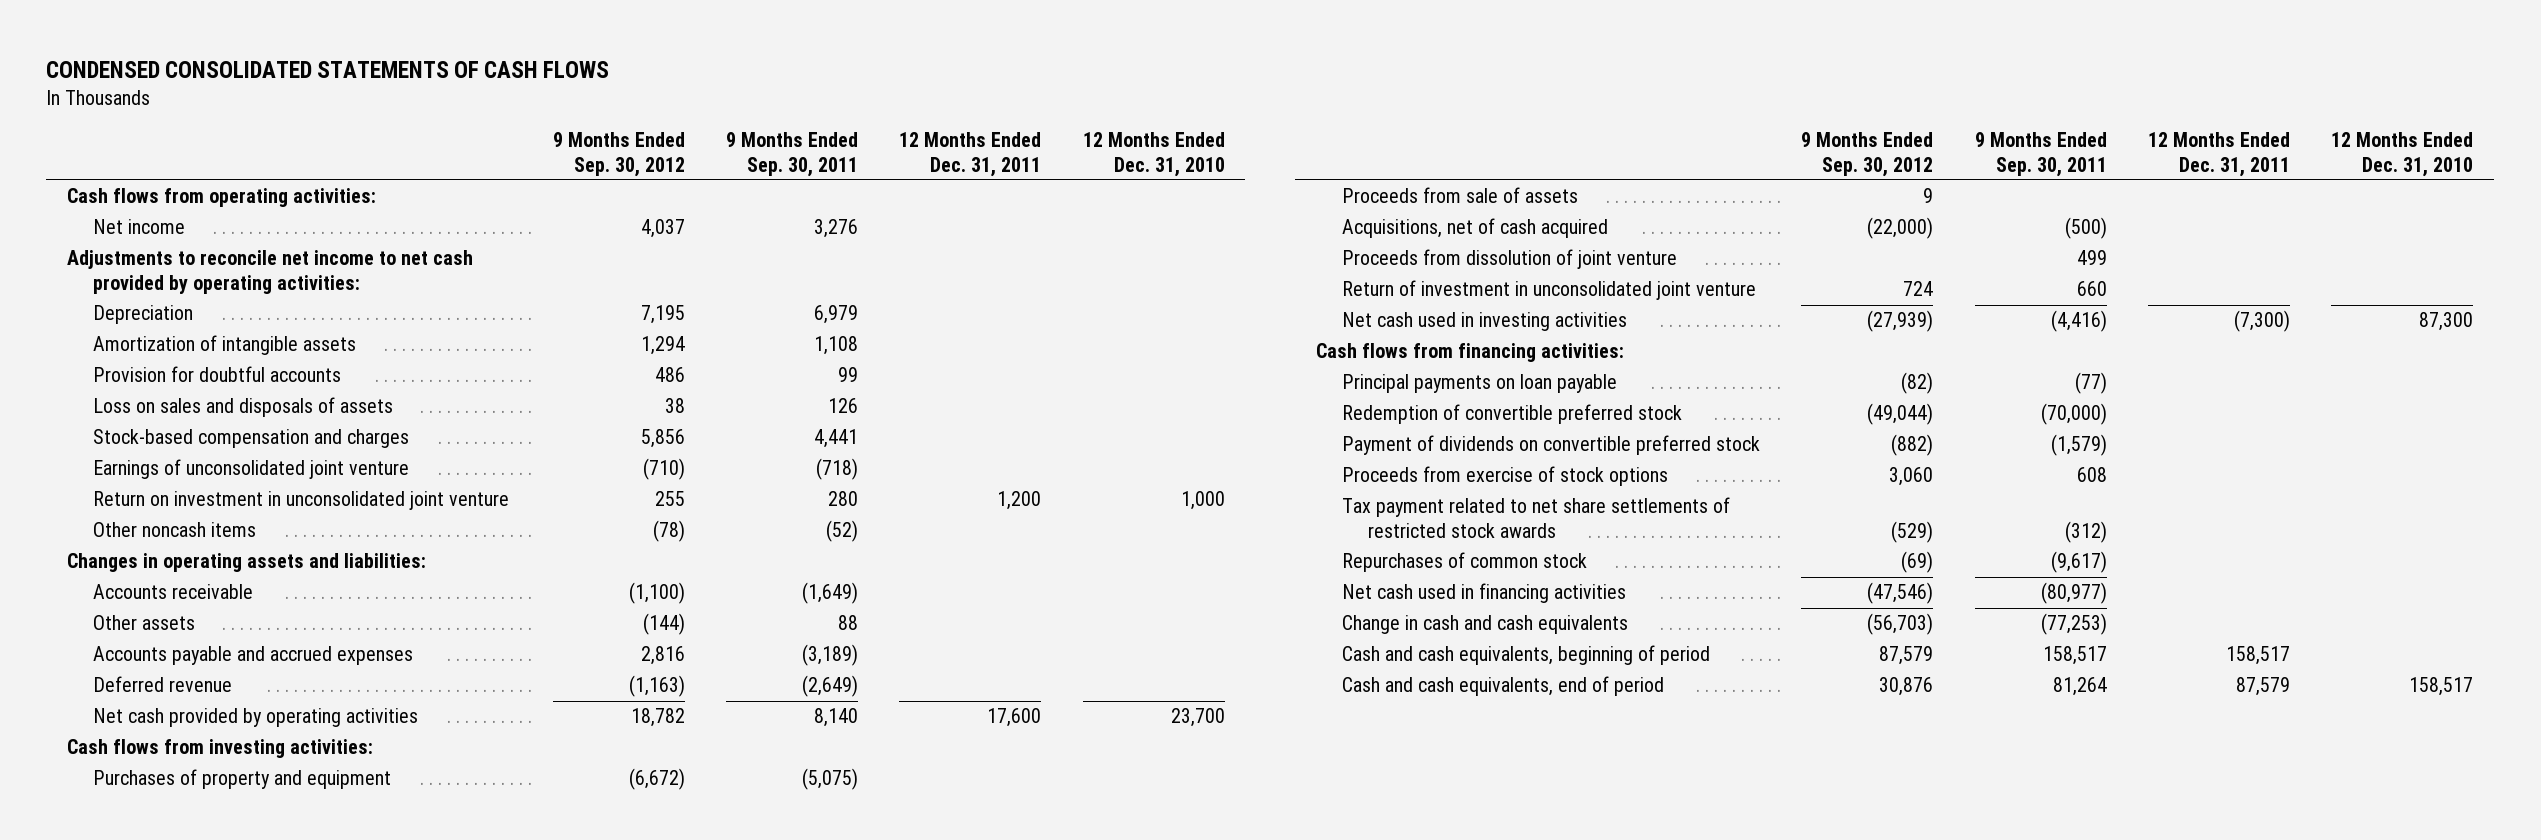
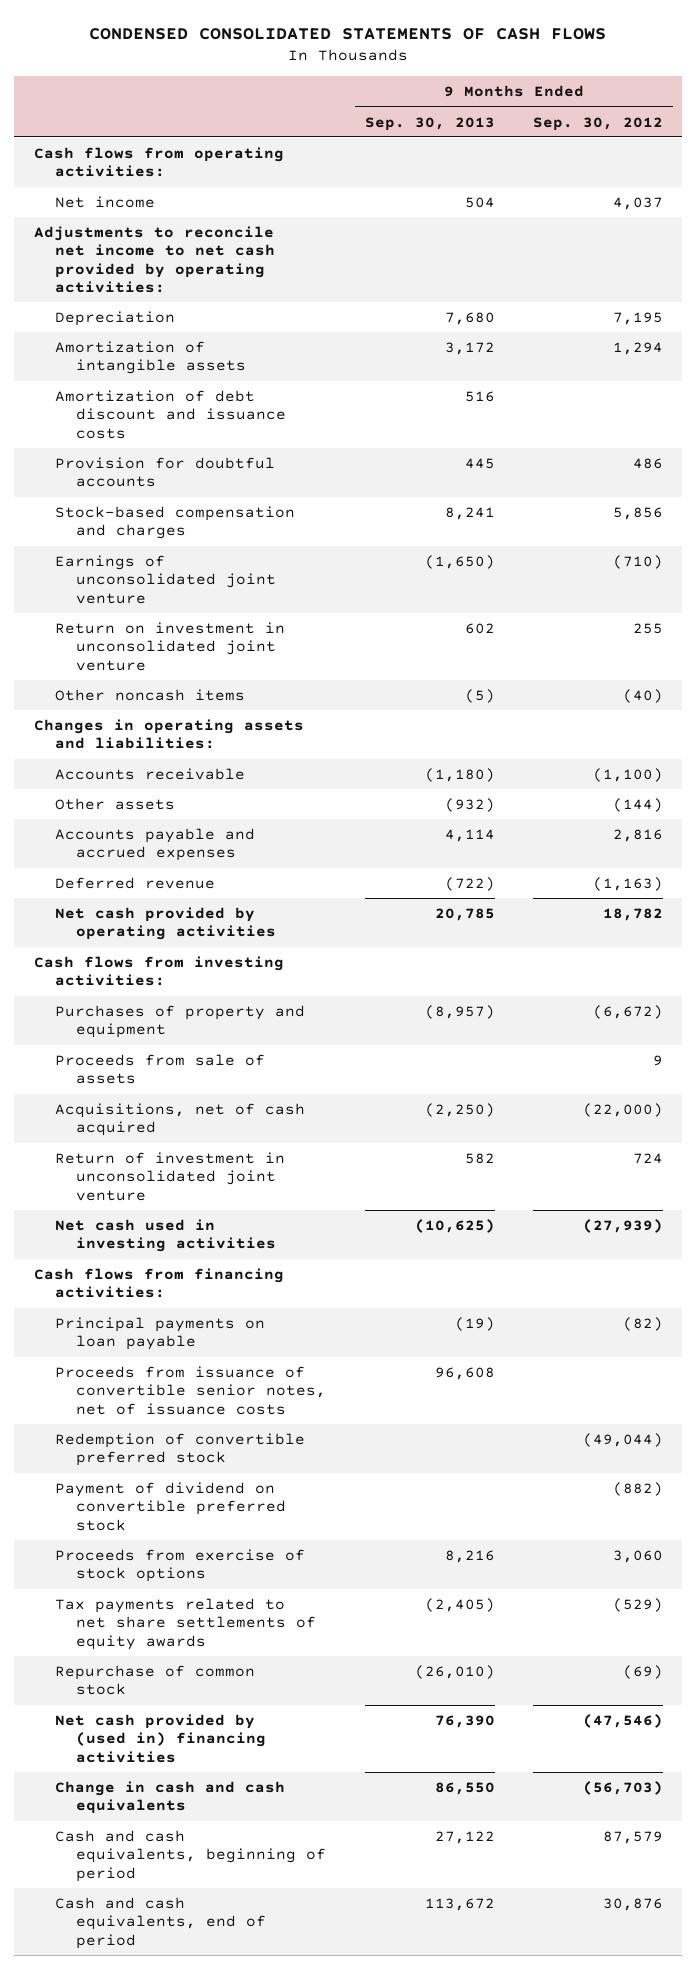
[725,132,858,177] 9 Months Ended Sep. 30, 2011 -> none
[899,132,1042,177] 12 Months Ended Dec. 31, 2011 -> none
[1082,132,1225,177] 12 Months Ended Dec. 31, 2010 -> none
none -> [364,116,495,131] Sep. 30, 2013
none -> [54,389,286,439] Amortization of debt discount and issuance costs
[93,397,394,418] Loss on sales and disposals of assets -> none
[652,520,685,543] (78) -> [623,688,664,703] (40)
[1342,249,1678,270] Proceeds from dissolution of joint venture -> none
none -> [54,1365,326,1415] Proceeds from issuance of convertible senior notes, net of issuance costs
[1342,435,1761,456] Payment of dividends on convertible preferred stock -> [54,1481,286,1531] Payment of dividend on convertible preferred stock
[1342,497,1731,538] Tax payment related to net share settlements of restricted stock awards -> [54,1597,316,1650] Tax payments related to net share settlements of equity awards
[1342,552,1588,573] Repurchases of common stock -> [54,1664,255,1696] Repurchase of common stock
[1342,583,1627,604] Net cash used in financing activities -> [54,1713,266,1763] Net cash provided by (used in) financing activities

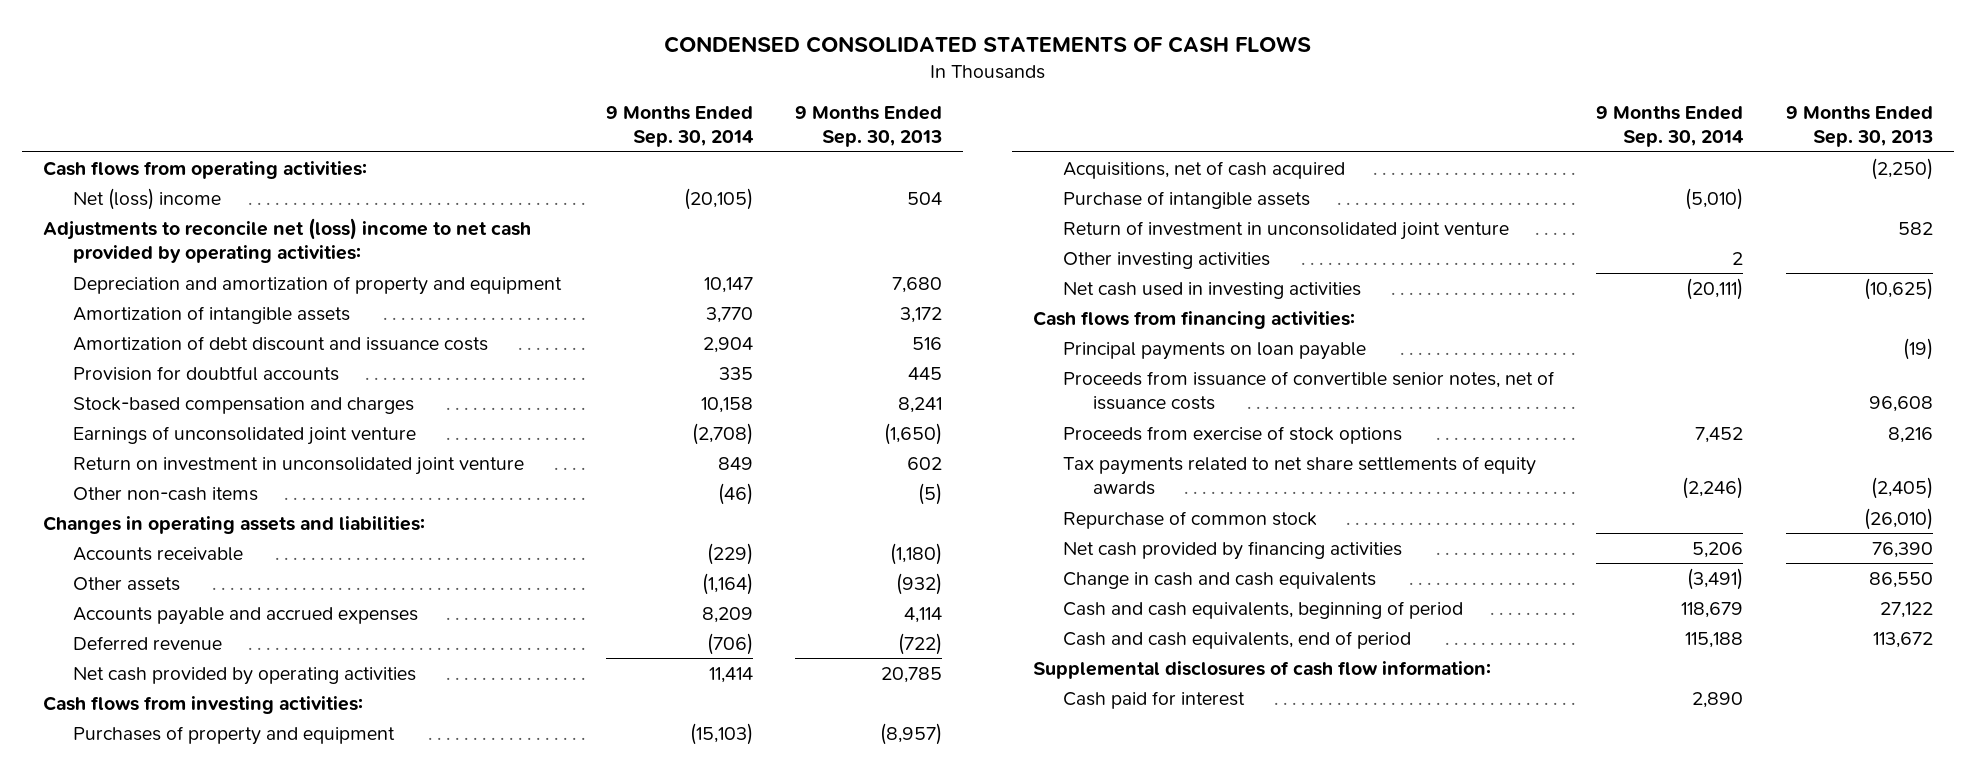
[533,116,664,131] Sep. 30, 2012 -> none
none -> [606,105,755,148] 9 Months Ended Sep. 30, 2014
[54,195,155,208] Net income -> [73,187,222,210] Net (loss) income
[33,225,275,293] Adjustments to reconcile net income to net cash provided by operating activities: -> [42,217,531,264] Adjustments to reconcile net (loss) income to net cash provided by operating activities:
[54,310,175,326] Depreciation -> [73,275,563,295] Depreciation and amortization of property and equipment
[54,688,245,701] Other noncash items -> [73,486,259,501] Other non-cash items
[54,1053,265,1085] Proceeds from sale of assets -> none
none -> [1063,190,1311,209] Purchase of intangible assets
none -> [1063,251,1271,269] Other investing activities
[54,1432,305,1467] Redemption of convertible preferred stock -> none
[54,1481,286,1531] Payment of dividend on convertible preferred stock -> none
[54,1713,266,1763] Net cash provided by (used in) financing activities -> [1063,540,1403,560] Net cash provided by financing activities
none -> [1032,660,1491,679] Supplemental disclosures of cash flow information:
none -> [1063,690,1246,709] Cash paid for interest

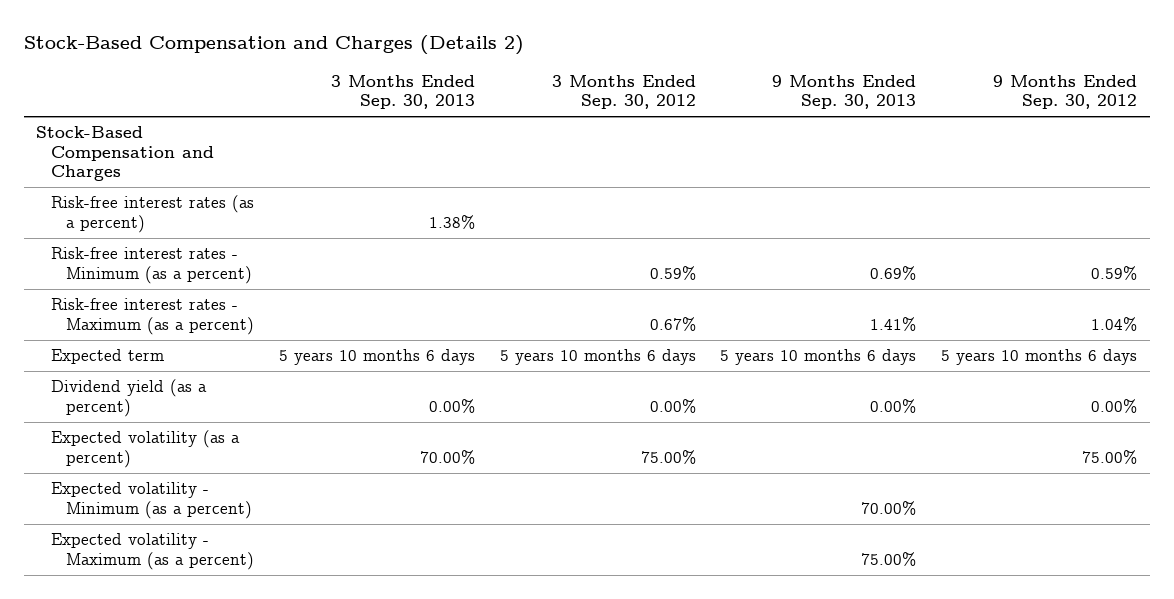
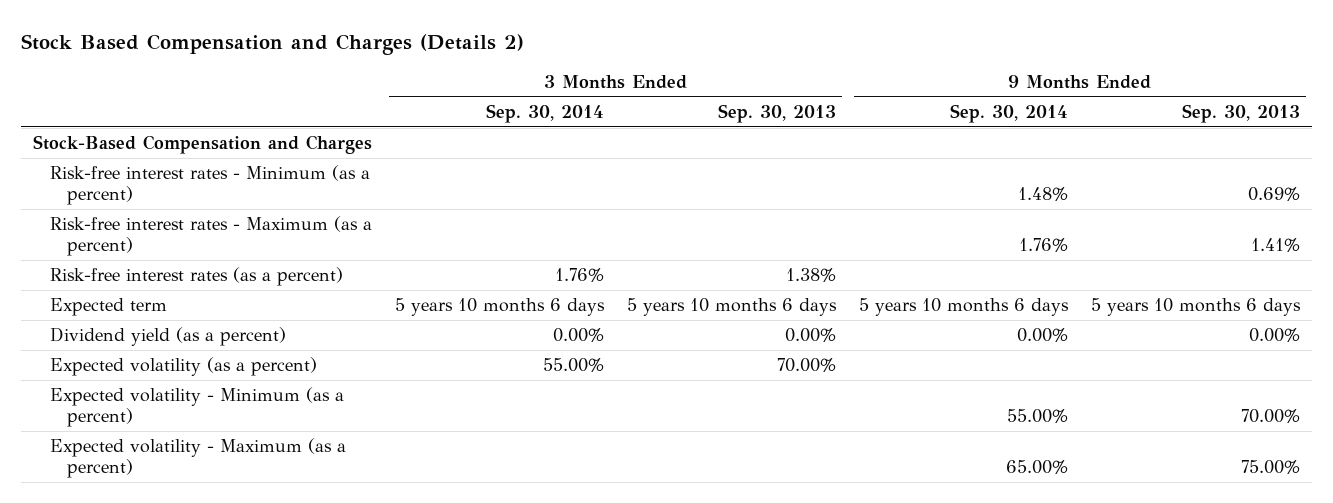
[23,35,524,56] Stock-Based Compensation and Charges (Details 2) -> [21,33,525,55] Stock Based Compensation and Charges (Details 2)
[551,74,696,110] 3 Months Ended Sep. 30, 2012 -> none
[993,74,1138,110] 9 Months Ended Sep. 30, 2012 -> none
none -> [486,103,605,123] Sep. 30, 2014
none -> [950,103,1069,123] Sep. 30, 2014
[51,195,255,233] Risk-free interest rates (as a percent) -> [49,267,343,287] Risk-free interest rates (as a percent)

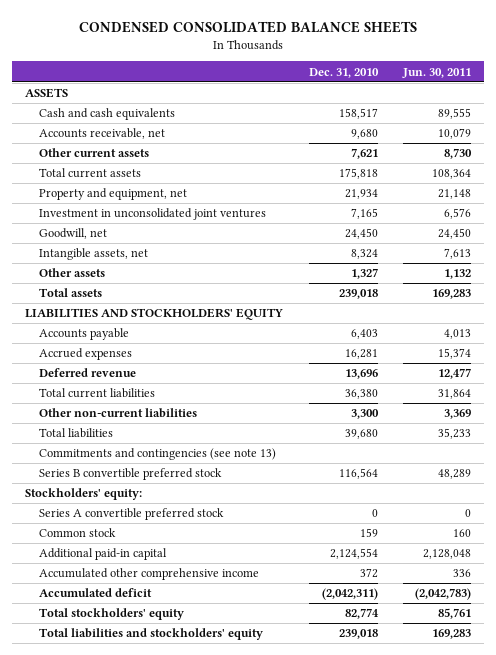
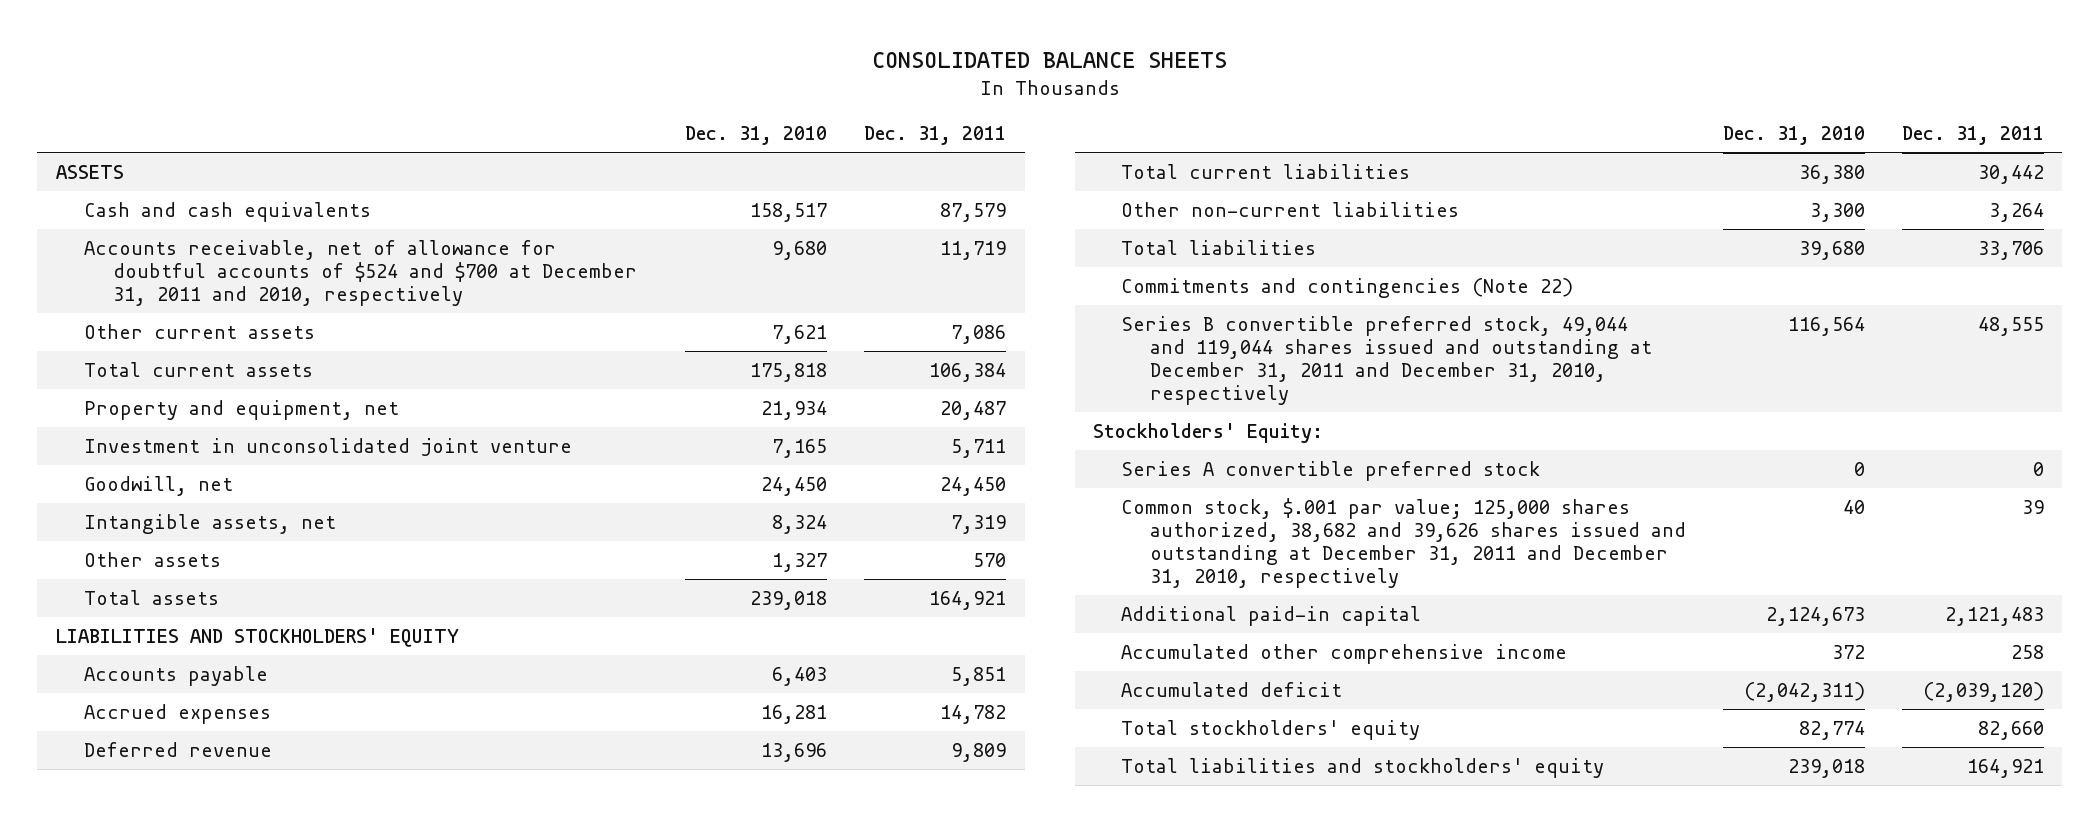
[79,20,418,33] CONDENSED CONSOLIDATED BALANCE SHEETS -> [871,52,1227,69] CONSOLIDATED BALANCE SHEETS
[402,67,472,78] Jun. 30, 2011 -> none
none -> [864,126,1007,146] Dec. 31, 2011
[39,128,166,140] Accounts receivable, net -> [84,239,637,306] Accounts receivable, net of allowance for doubtful accounts of $524 and $700 at December 31, 2011 and 2010, respectively
[39,208,267,221] Investment in unconsolidated joint ventures -> [84,437,573,456] Investment in unconsolidated joint venture
[39,448,277,461] Commitments and contingencies (see note 13) -> [1121,277,1574,298] Commitments and contingencies (Note 22)
[39,468,223,481] Series B convertible preferred stock -> [1121,315,1652,405] Series B convertible preferred stock, 49,044 and 119,044 shares issued and outstanding at December 31, 2011 and December 31, 2010, respectively
[24,488,142,501] Stockholders' equity: -> [1092,422,1323,443] Stockholders' Equity:
[39,528,117,538] Common stock -> none
none -> [1121,497,1686,588] Common stock, $.001 par value; 125,000 shares authorized, 38,682 and 39,626 shares issued and outstanding at December 31, 2011 and December 31, 2010, respectively
[329,548,378,560] 2,124,554 -> [1765,606,1865,626] 2,124,673

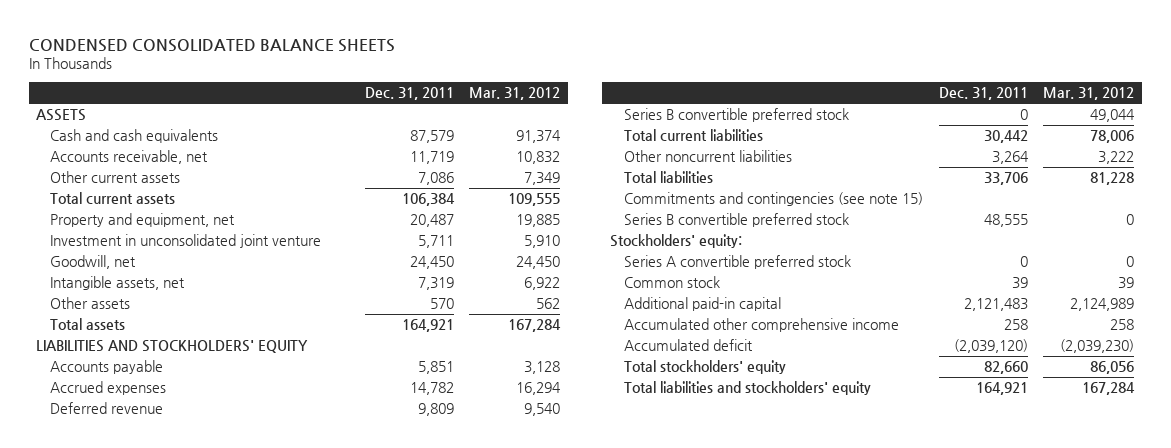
[871,52,1227,69] CONSOLIDATED BALANCE SHEETS -> [28,38,395,52] CONDENSED CONSOLIDATED BALANCE SHEETS
[685,126,828,146] Dec. 31, 2010 -> none
none -> [469,87,561,101] Mar. 31, 2012
[84,239,637,306] Accounts receivable, net of allowance for doubtful accounts of $524 and $700 at December 31, 2011 and 2010, respectively -> [50,150,209,165] Accounts receivable, net
none -> [623,108,849,123] Series B convertible preferred stock
[1121,201,1460,217] Other non-current liabilities -> [623,150,792,163] Other noncurrent liabilities
[1121,277,1574,298] Commitments and contingencies (Note 22) -> [623,192,923,207] Commitments and contingencies (see note 15)
[1121,315,1652,405] Series B convertible preferred stock, 49,044 and 119,044 shares issued and outstanding at December 31, 2011 and December 31, 2010, respectively -> [623,213,849,228] Series B convertible preferred stock
[1092,422,1323,443] Stockholders' Equity: -> [610,234,743,249] Stockholders' equity:
[1121,497,1686,588] Common stock, $.001 par value; 125,000 shares authorized, 38,682 and 39,626 shares issued and outstanding at December 31, 2011 and December 31, 2010, respectively -> [623,276,720,289] Common stock

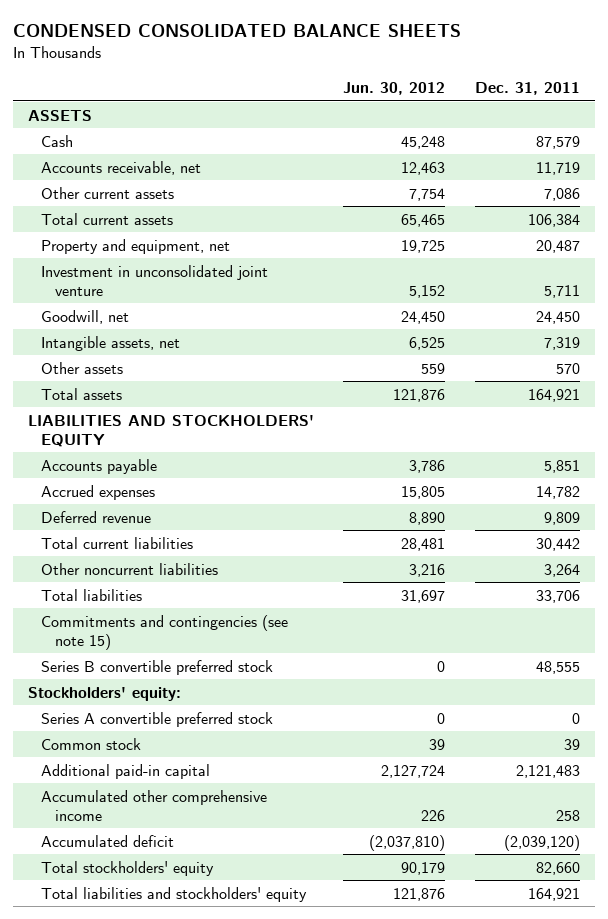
[469,87,561,101] Mar. 31, 2012 -> none
none -> [343,81,446,95] Jun. 30, 2012
[50,129,219,144] Cash and cash equivalents -> [41,134,74,147] Cash
[623,108,849,123] Series B convertible preferred stock -> none

